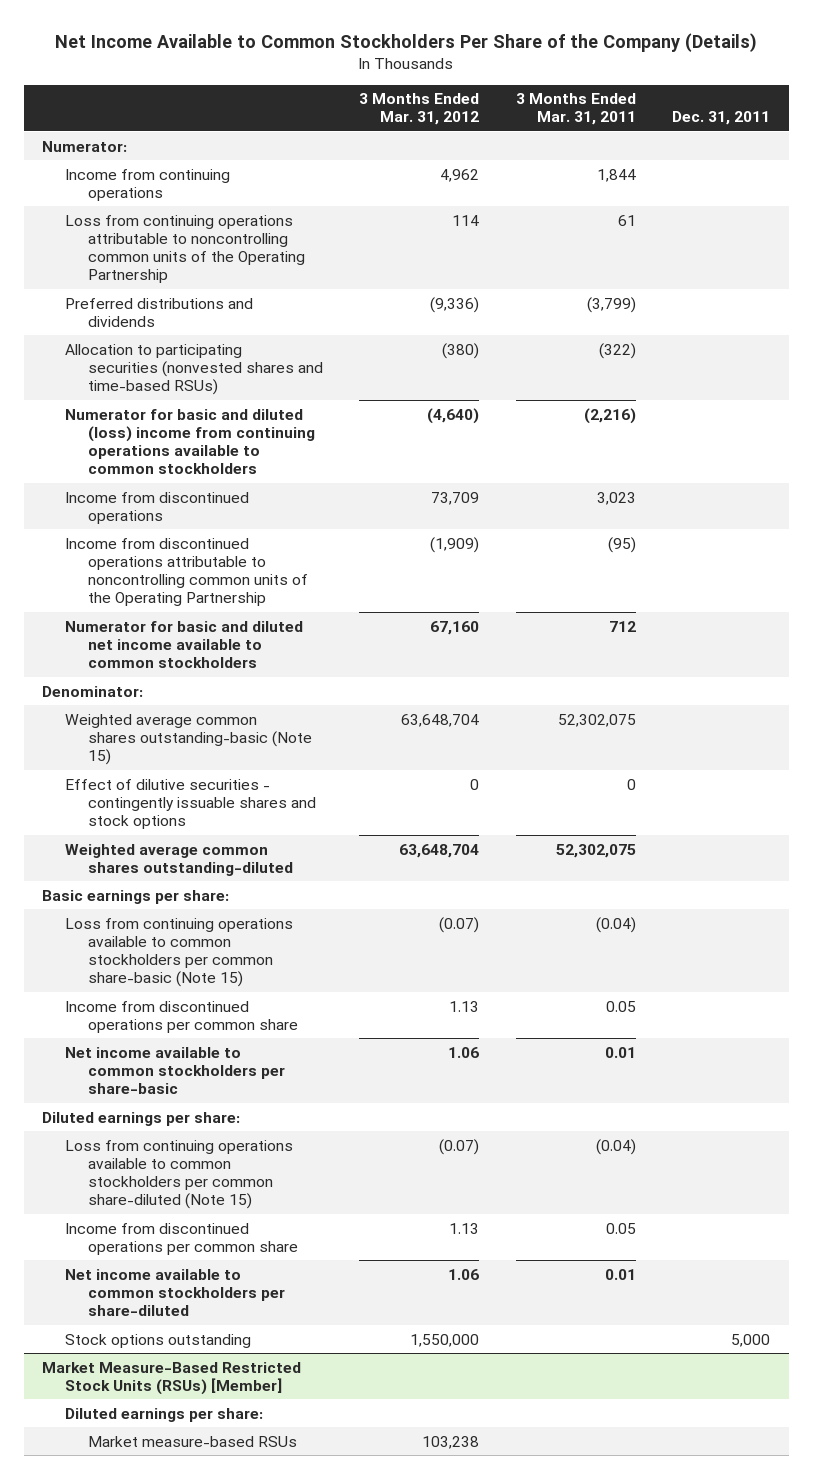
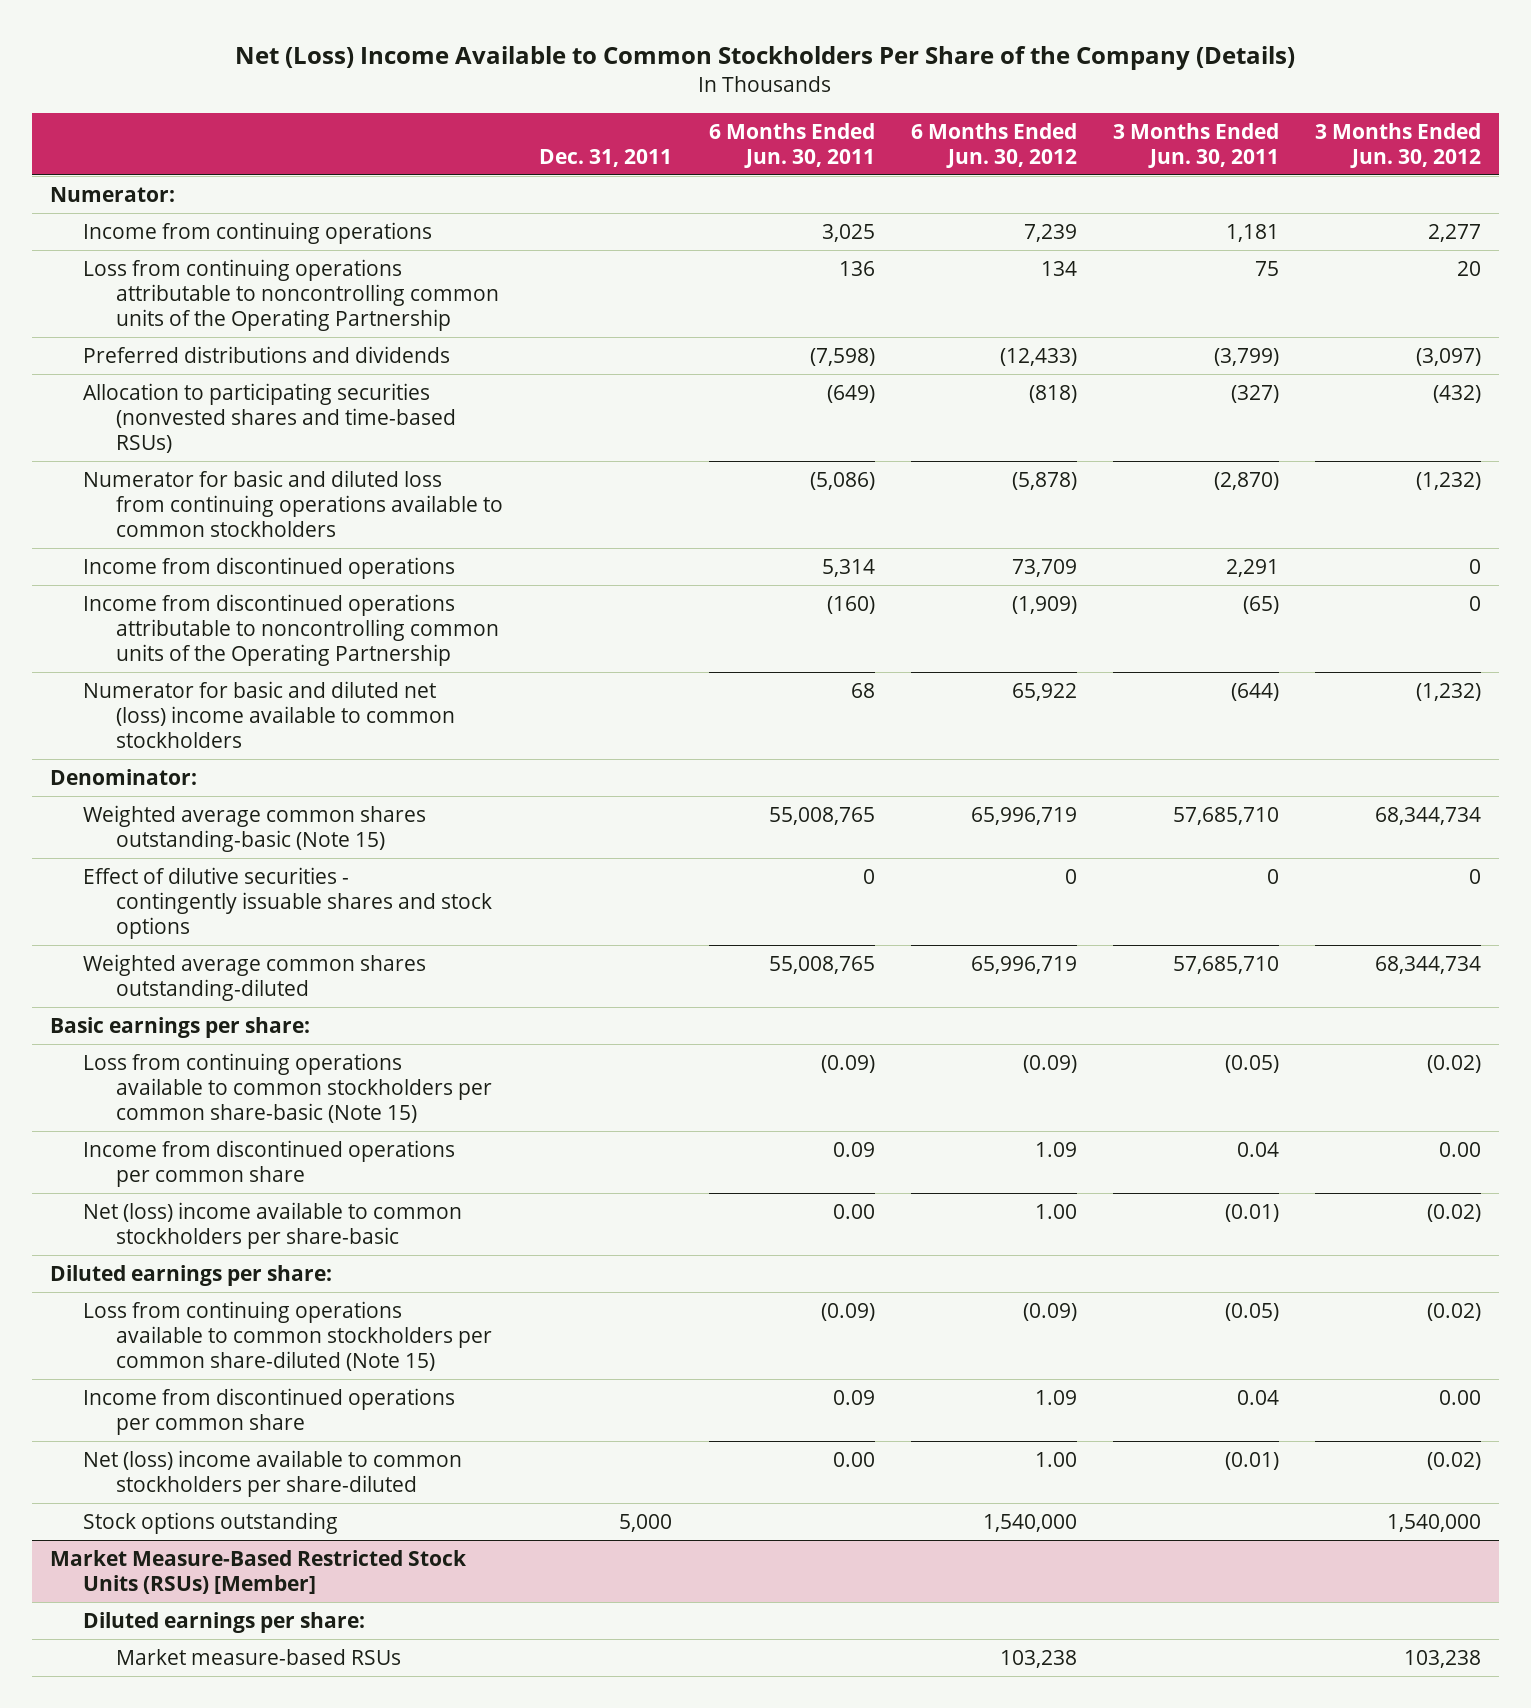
[55,33,758,53] Net Income Available to Common Stockholders Per Share of the Company (Details) -> [235,45,1296,70] Net (Loss) Income Available to Common Stockholders Per Share of the Company (Details)
[359,93,480,126] 3 Months Ended Mar. 31, 2012 -> none
[515,93,636,126] 3 Months Ended Mar. 31, 2011 -> none
none -> [708,122,875,168] 6 Months Ended Jun. 30, 2011
none -> [910,122,1077,168] 6 Months Ended Jun. 30, 2012
none -> [1113,122,1280,168] 3 Months Ended Jun. 30, 2011
none -> [1315,122,1482,168] 3 Months Ended Jun. 30, 2012
[65,408,315,474] Numerator for basic and diluted (loss) income from continuing operations available to common stockholders -> [82,469,504,537] Numerator for basic and diluted loss from continuing operations available to common stockholders
[65,620,304,668] Numerator for basic and diluted net income available to common stockholders -> [82,680,456,748] Numerator for basic and diluted net (loss) income available to common stockholders
[65,1046,285,1094] Net income available to common stockholders per share-basic -> [82,1201,462,1249] Net (loss) income available to common stockholders per share-basic
[65,1268,285,1316] Net income available to common stockholders per share-diluted -> [82,1449,462,1497] Net (loss) income available to common stockholders per share-diluted

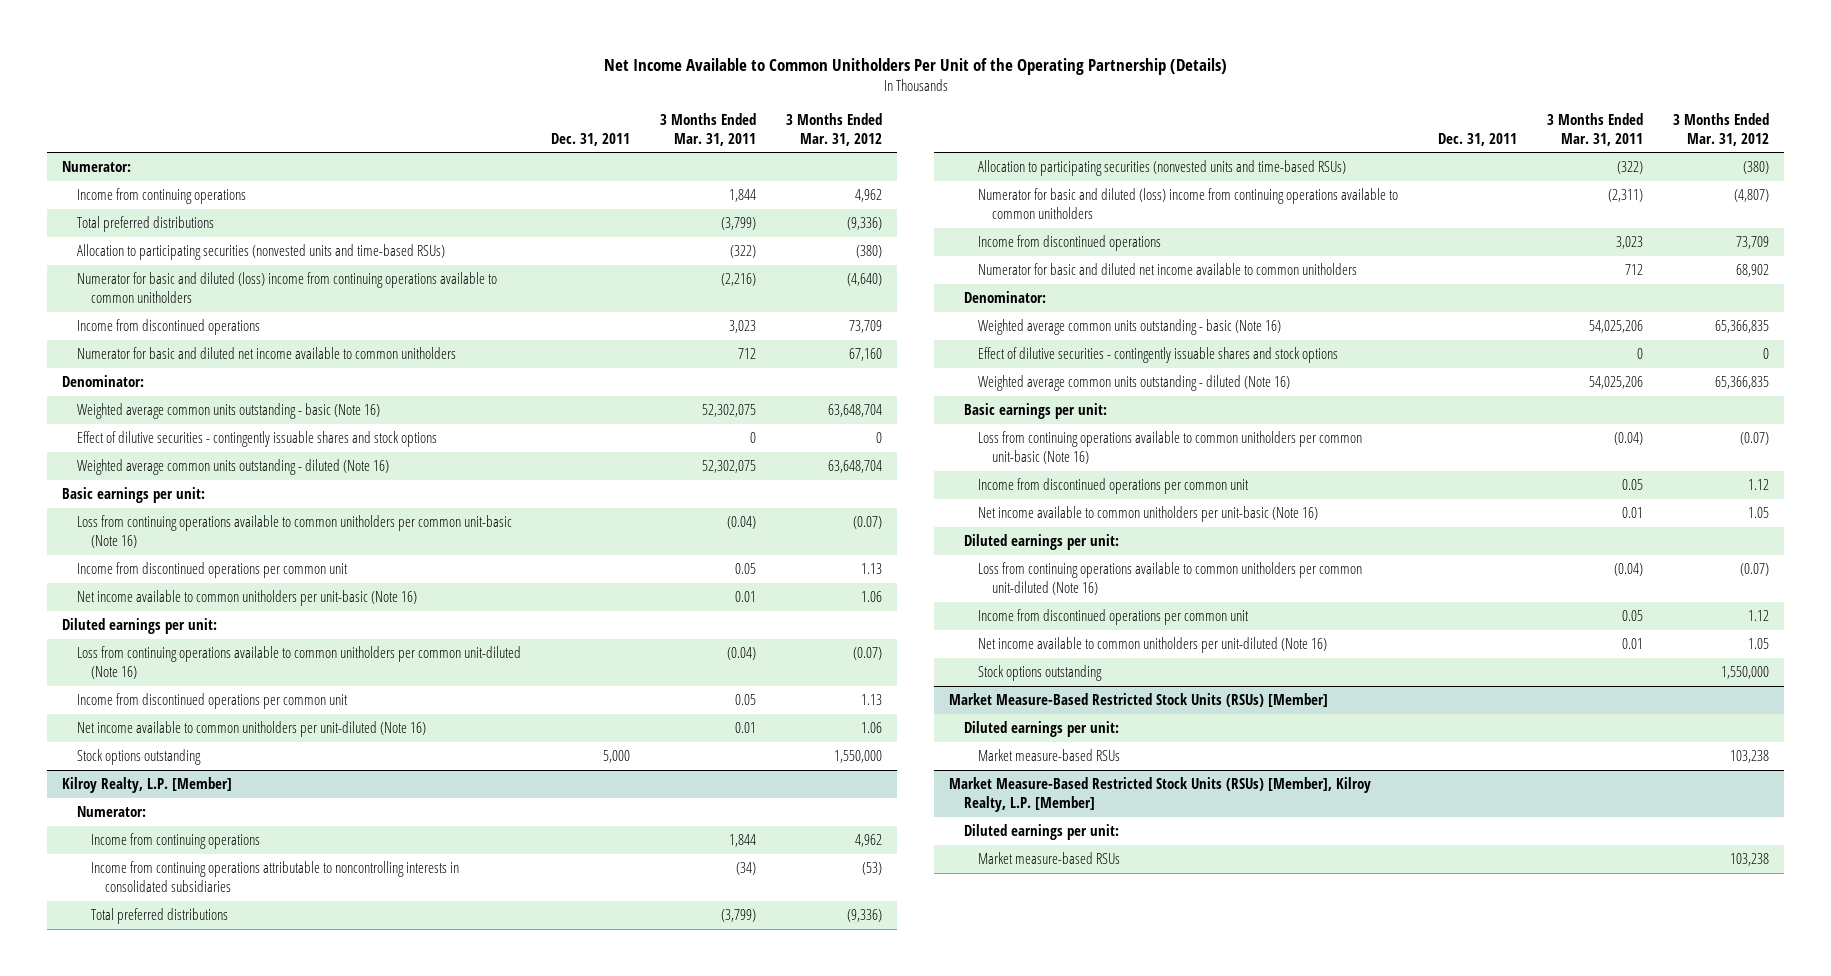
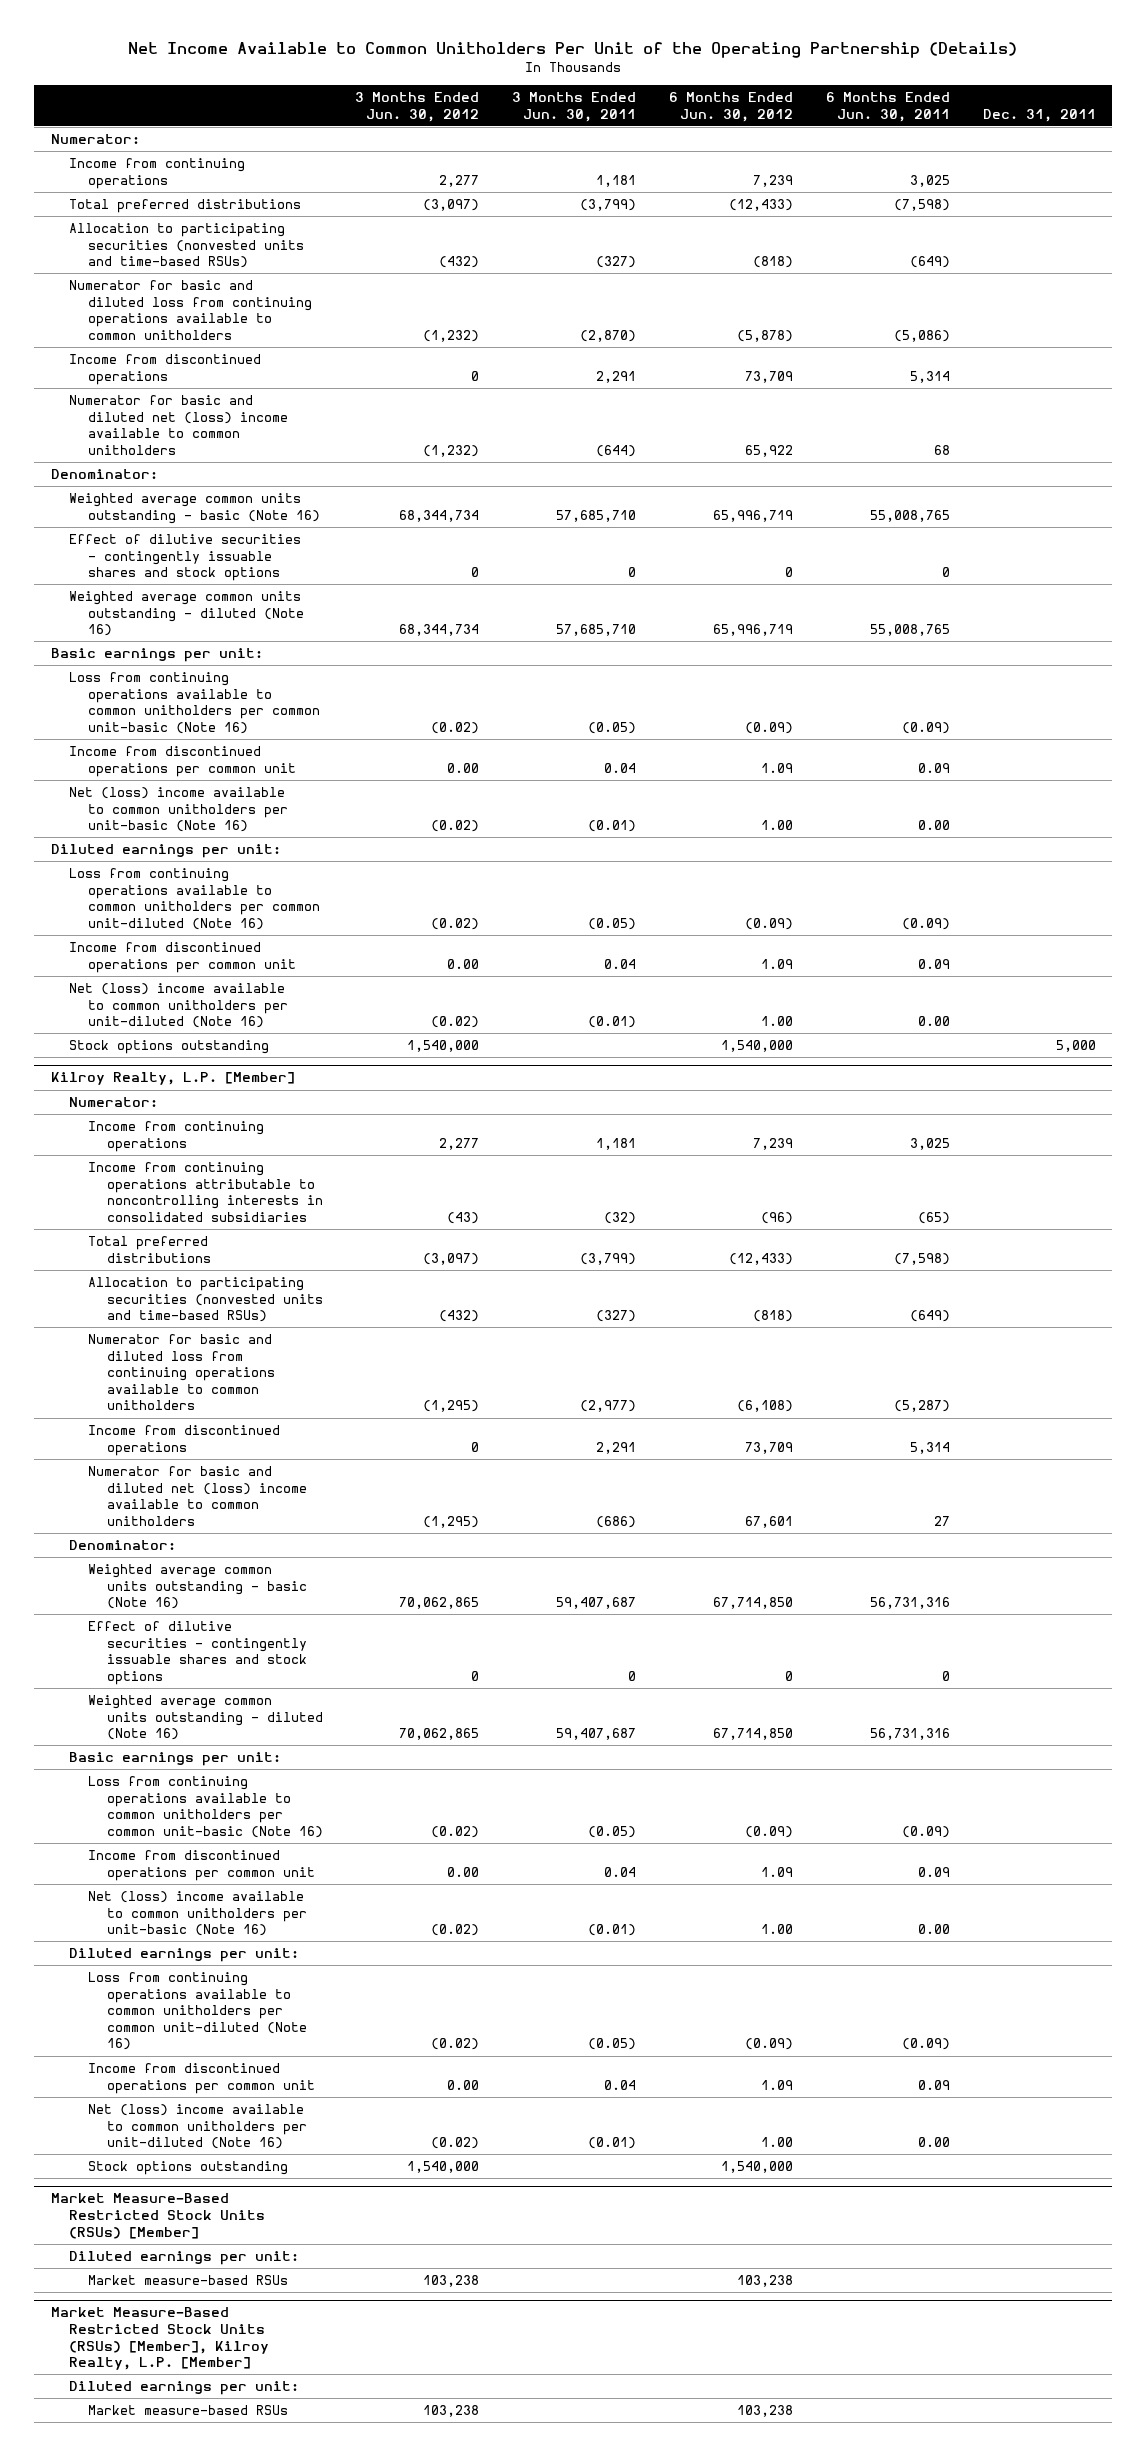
[659,112,756,146] 3 Months Ended Mar. 31, 2011 -> none
[785,112,882,146] 3 Months Ended Mar. 31, 2012 -> none
none -> [355,92,480,122] 3 Months Ended Jun. 30, 2012
none -> [512,92,637,122] 3 Months Ended Jun. 30, 2011
none -> [669,92,794,122] 6 Months Ended Jun. 30, 2012
none -> [825,92,950,122] 6 Months Ended Jun. 30, 2011
[76,272,497,304] Numerator for basic and diluted (loss) income from continuing operations available to common unitholders -> [69,280,312,340] Numerator for basic and diluted loss from continuing operations available to common unitholders
[76,347,456,360] Numerator for basic and diluted net income available to common unitholders -> [69,395,288,455] Numerator for basic and diluted net (loss) income available to common unitholders
[76,590,417,607] Net income available to common unitholders per unit-basic (Note 16) -> [69,787,288,833] Net (loss) income available to common unitholders per unit-basic (Note 16)
[76,721,426,738] Net income available to common unitholders per unit-diluted (Note 16) -> [69,983,288,1029] Net (loss) income available to common unitholders per unit-diluted (Note 16)
[977,188,1398,220] Numerator for basic and diluted (loss) income from continuing operations available to common unitholders -> [87,1334,275,1411] Numerator for basic and diluted loss from continuing operations available to common unitholders
[977,263,1357,276] Numerator for basic and diluted net income available to common unitholders -> [87,1466,307,1526] Numerator for basic and diluted net (loss) income available to common unitholders
[977,506,1318,523] Net income available to common unitholders per unit-basic (Note 16) -> [87,1891,307,1937] Net (loss) income available to common unitholders per unit-basic (Note 16)
[977,637,1327,654] Net income available to common unitholders per unit-diluted (Note 16) -> [87,2104,307,2150] Net (loss) income available to common unitholders per unit-diluted (Note 16)

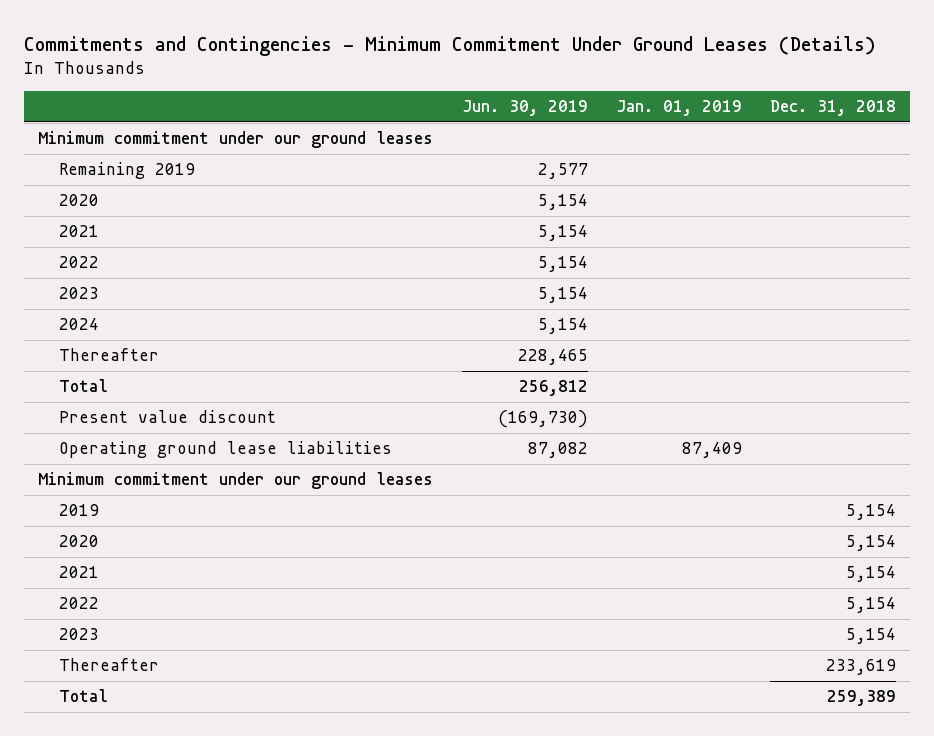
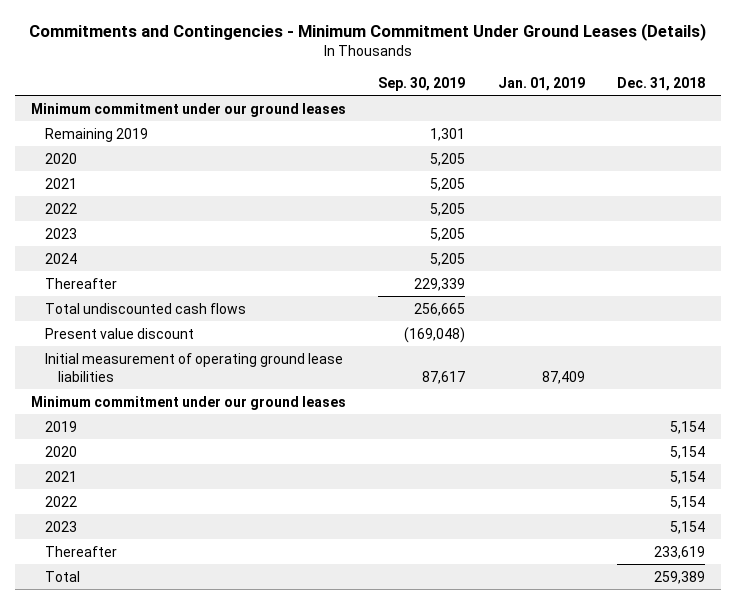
[461,100,588,117] Jun. 30, 2019 -> none
none -> [378,77,466,92] Sep. 30, 2019
[59,379,109,393] Total -> [44,302,246,314] Total undiscounted cash flows
[59,441,393,459] Operating ground lease liabilities -> [44,352,343,382] Initial measurement of operating ground lease liabilities

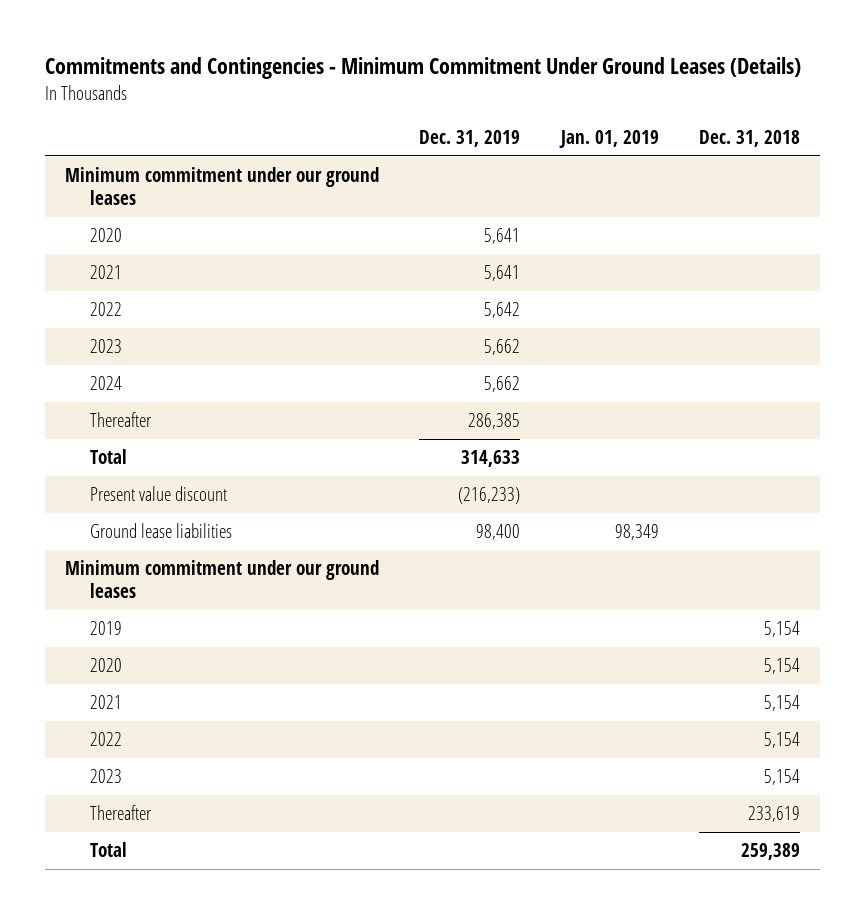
[378,77,466,92] Sep. 30, 2019 -> none
none -> [419,130,521,148] Dec. 31, 2019
[44,127,148,142] Remaining 2019 -> none
[44,302,246,314] Total undiscounted cash flows -> [90,449,128,465] Total
[44,352,343,382] Initial measurement of operating ground lease liabilities -> [90,523,233,539] Ground lease liabilities
[541,370,585,384] 87,409 -> [614,524,659,541] 98,349

